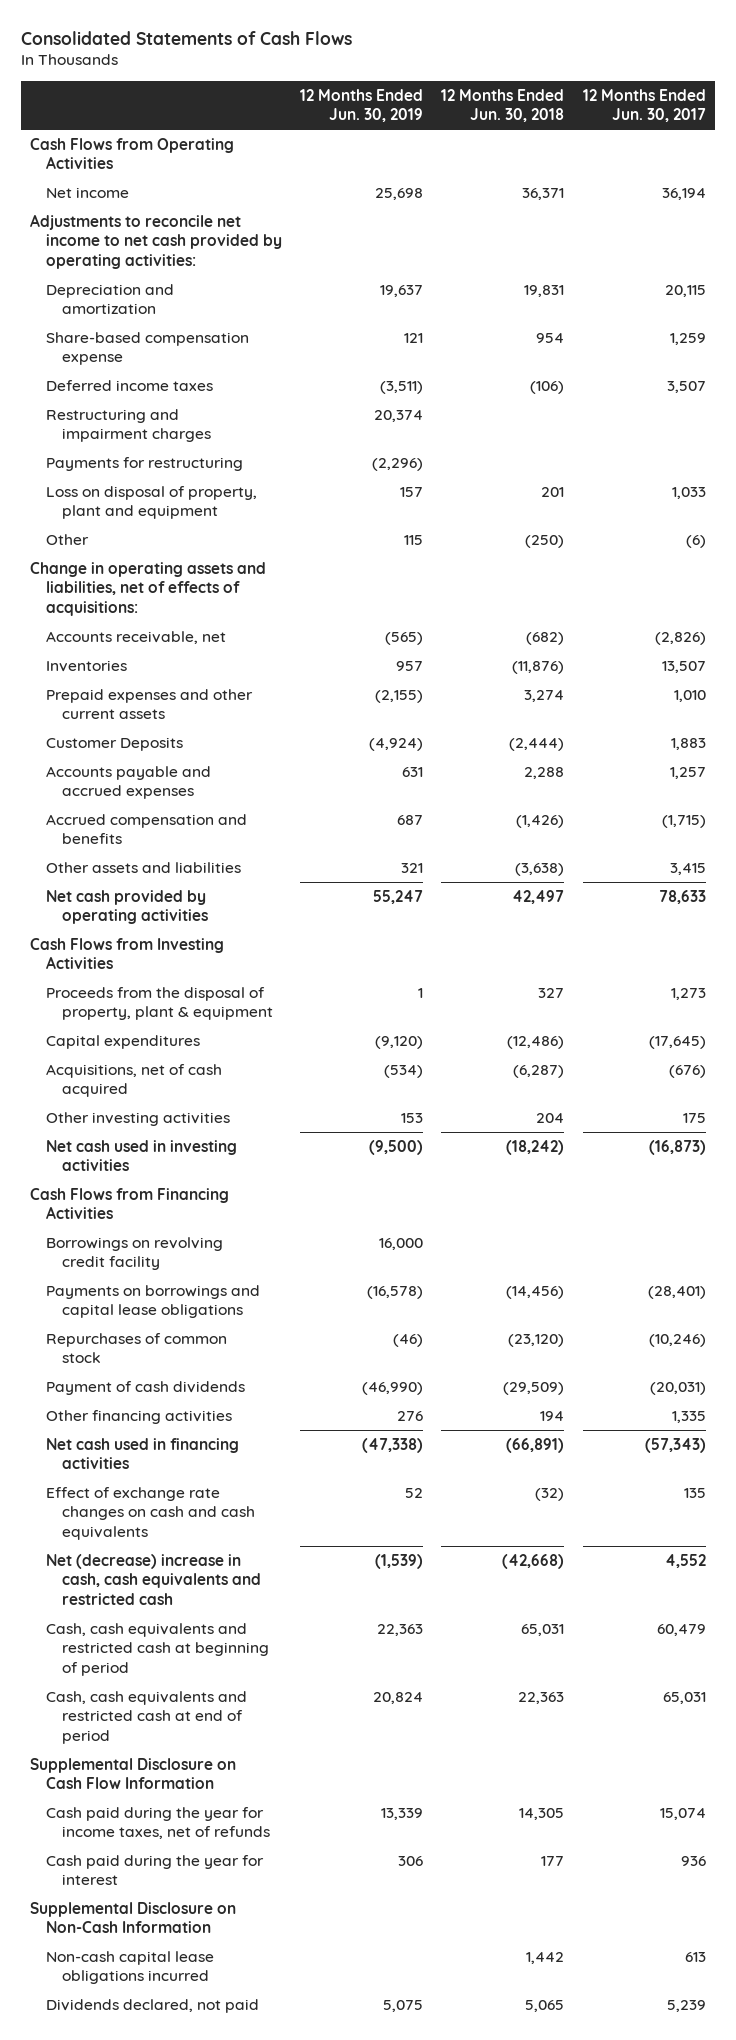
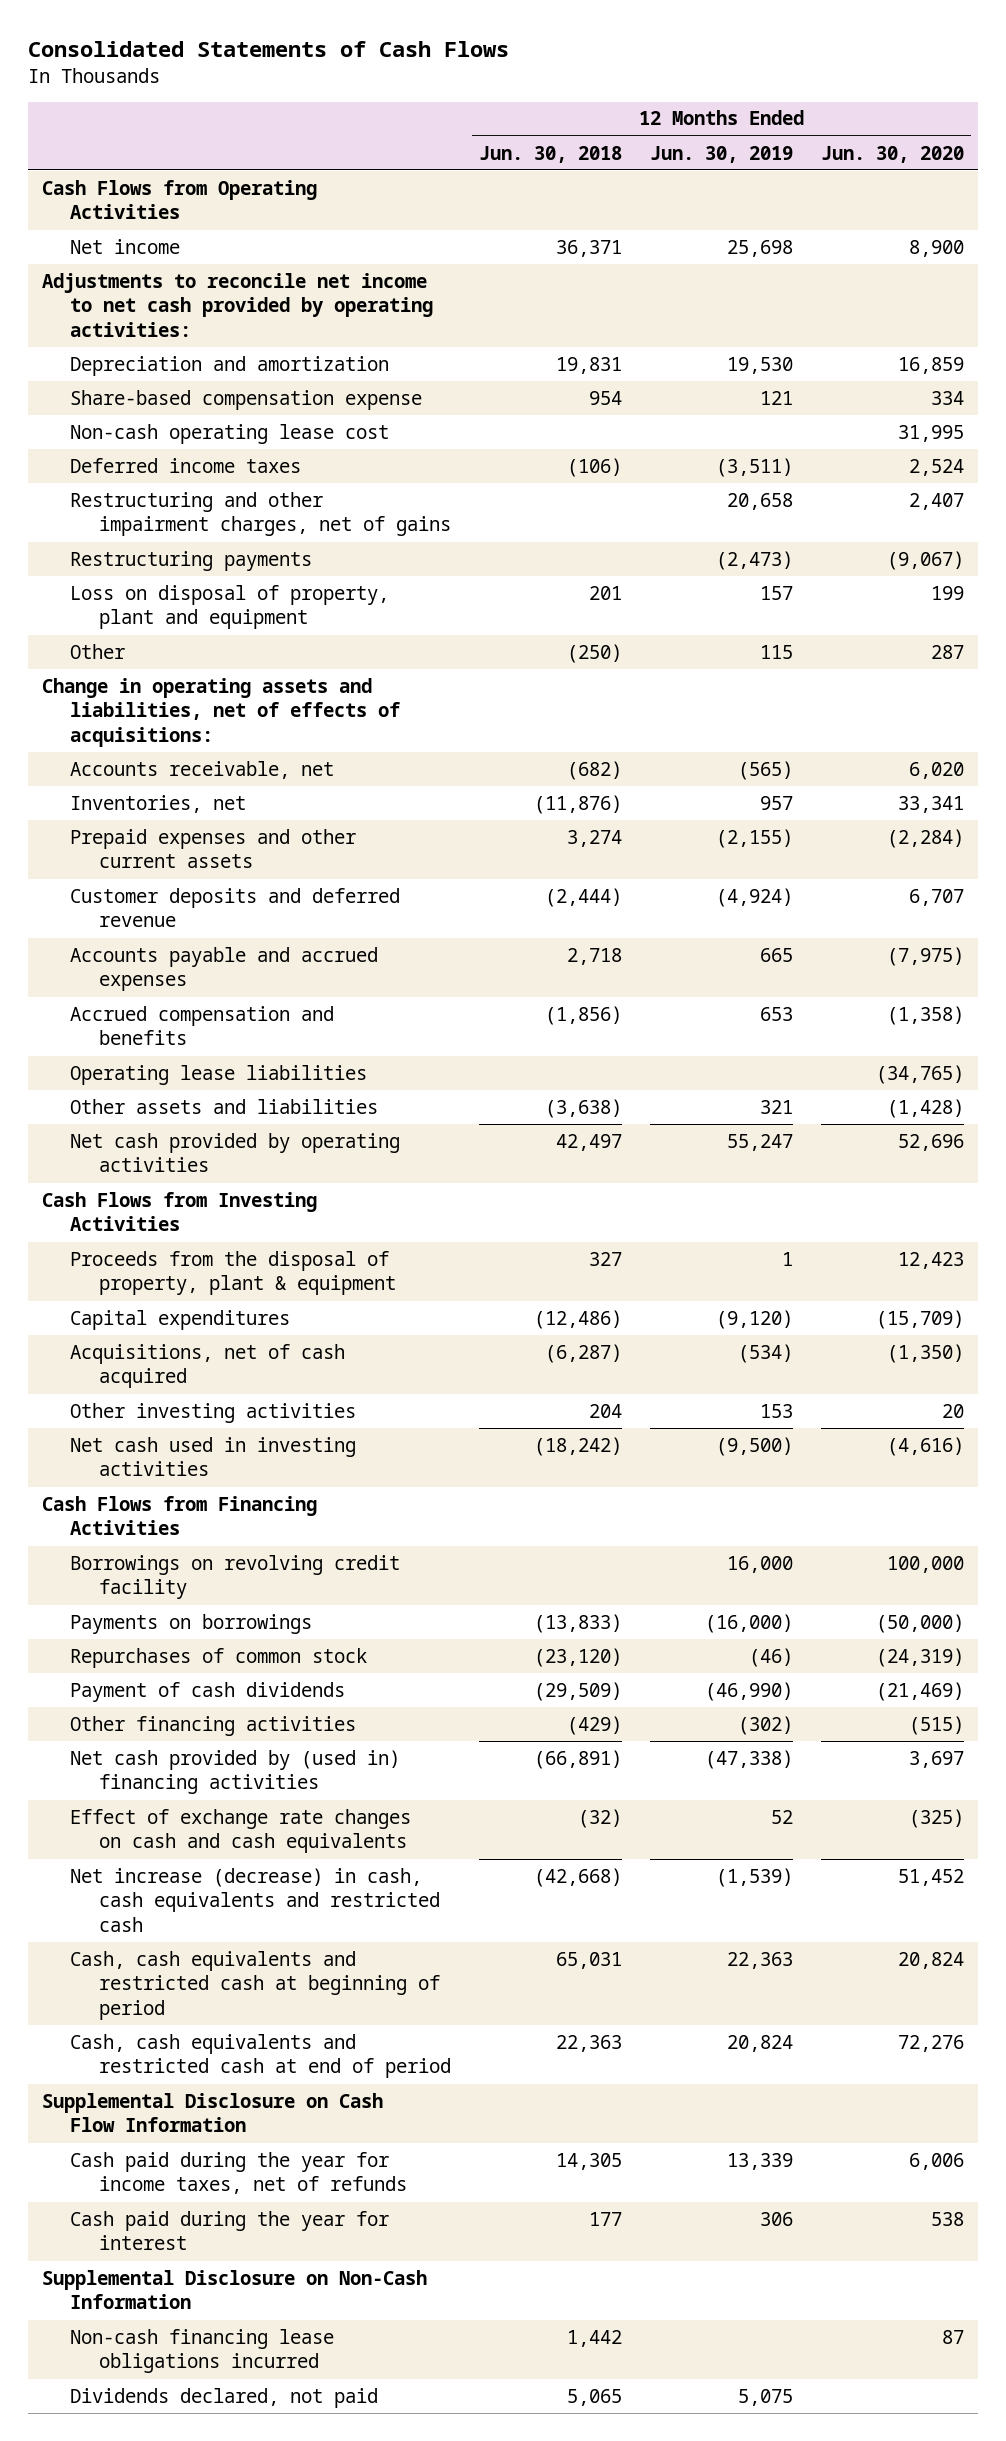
[582,88,706,123] 12 Months Ended Jun. 30, 2017 -> none
none -> [821,145,965,163] Jun. 30, 2020
[380,284,424,297] 19,637 -> [727,356,794,374] 19,530
none -> [70,423,390,444] Non-cash operating lease cost
[46,408,212,443] Restructuring and impairment charges -> [70,491,452,537] Restructuring and other impairment charges, net of gains
[374,409,424,422] 20,374 -> [727,492,794,510] 20,658
[46,456,244,471] Payments for restructuring -> [70,550,313,571] Restructuring payments
[372,457,424,471] (2,296) -> [716,550,794,570] (2,473)
[46,659,128,672] Inventories -> [70,794,247,813] Inventories, net
[46,736,184,751] Customer Deposits -> [70,887,401,928] Customer deposits and deferred revenue
[402,766,424,777] 631 -> [760,947,794,962] 665
[524,766,565,779] 2,288 -> [567,947,623,965] 2,718
[397,814,424,825] 687 -> [760,1006,794,1021] 653
[516,814,565,828] (1,426) -> [545,1005,623,1025] (1,856)
none -> [70,1064,368,1085] Operating lease liabilities
[46,1284,261,1319] Payments on borrowings and capital lease obligations -> [70,1613,313,1634] Payments on borrowings
[367,1285,424,1299] (16,578) -> [705,1613,794,1633] (16,000)
[506,1285,565,1299] (14,456) -> [534,1613,623,1633] (13,833)
[397,1410,424,1421] 276 -> [738,1715,794,1735] (302)
[540,1410,565,1421] 194 -> [567,1715,623,1735] (429)
[46,1437,240,1470] Net cash used in financing activities -> [70,1749,401,1795] Net cash provided by (used in) financing activities
[46,1553,262,1606] Net (decrease) increase in cash, cash equivalents and restricted cash -> [70,1867,441,1933] Net increase (decrease) in cash, cash equivalents and restricted cash
[46,1950,215,1985] Non-cash capital lease obligations incurred -> [70,2328,335,2374] Non-cash financing lease obligations incurred

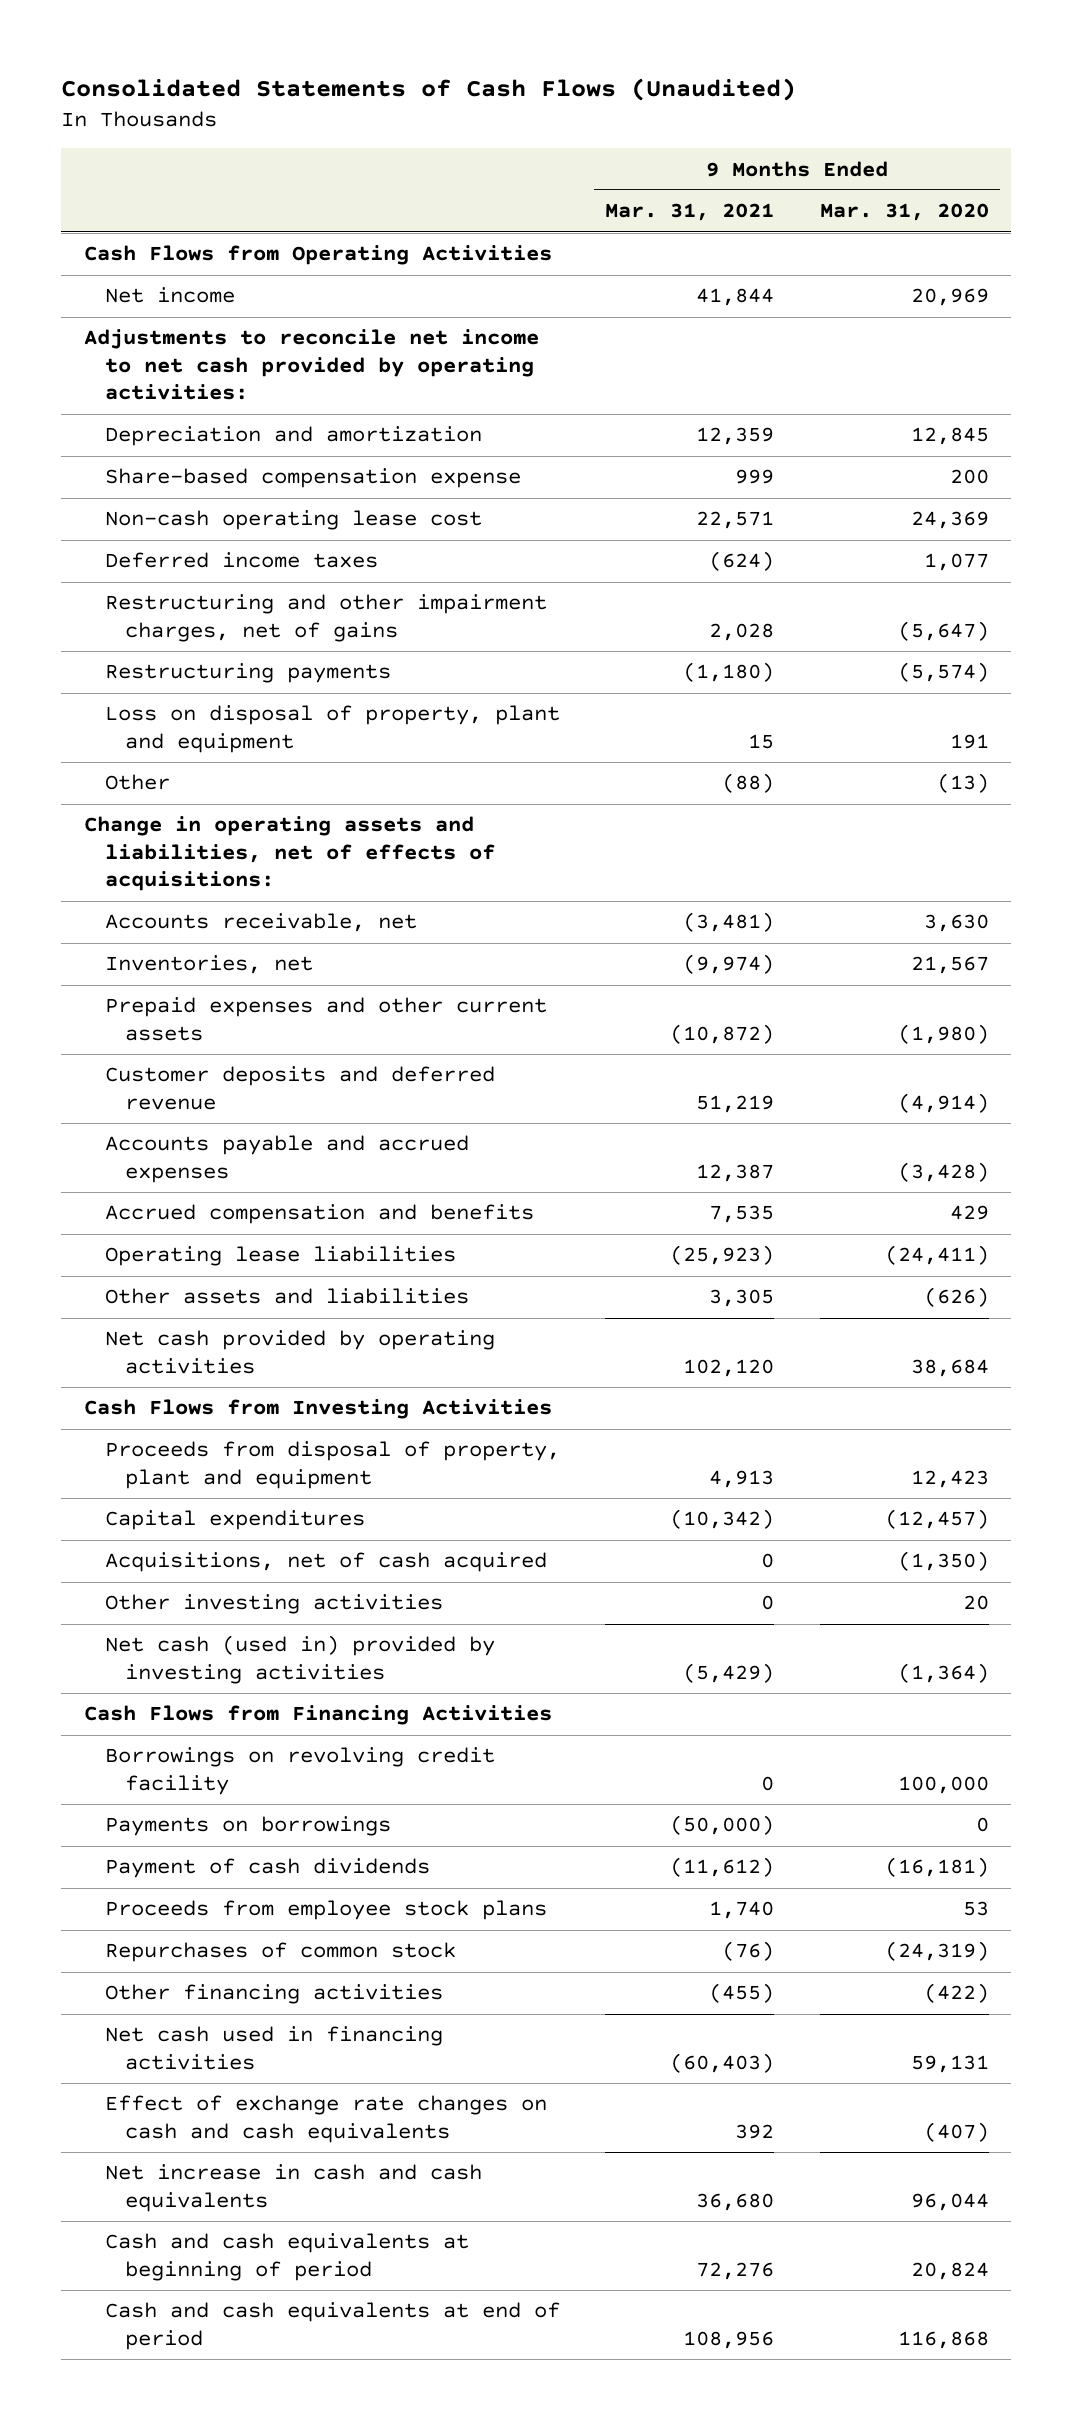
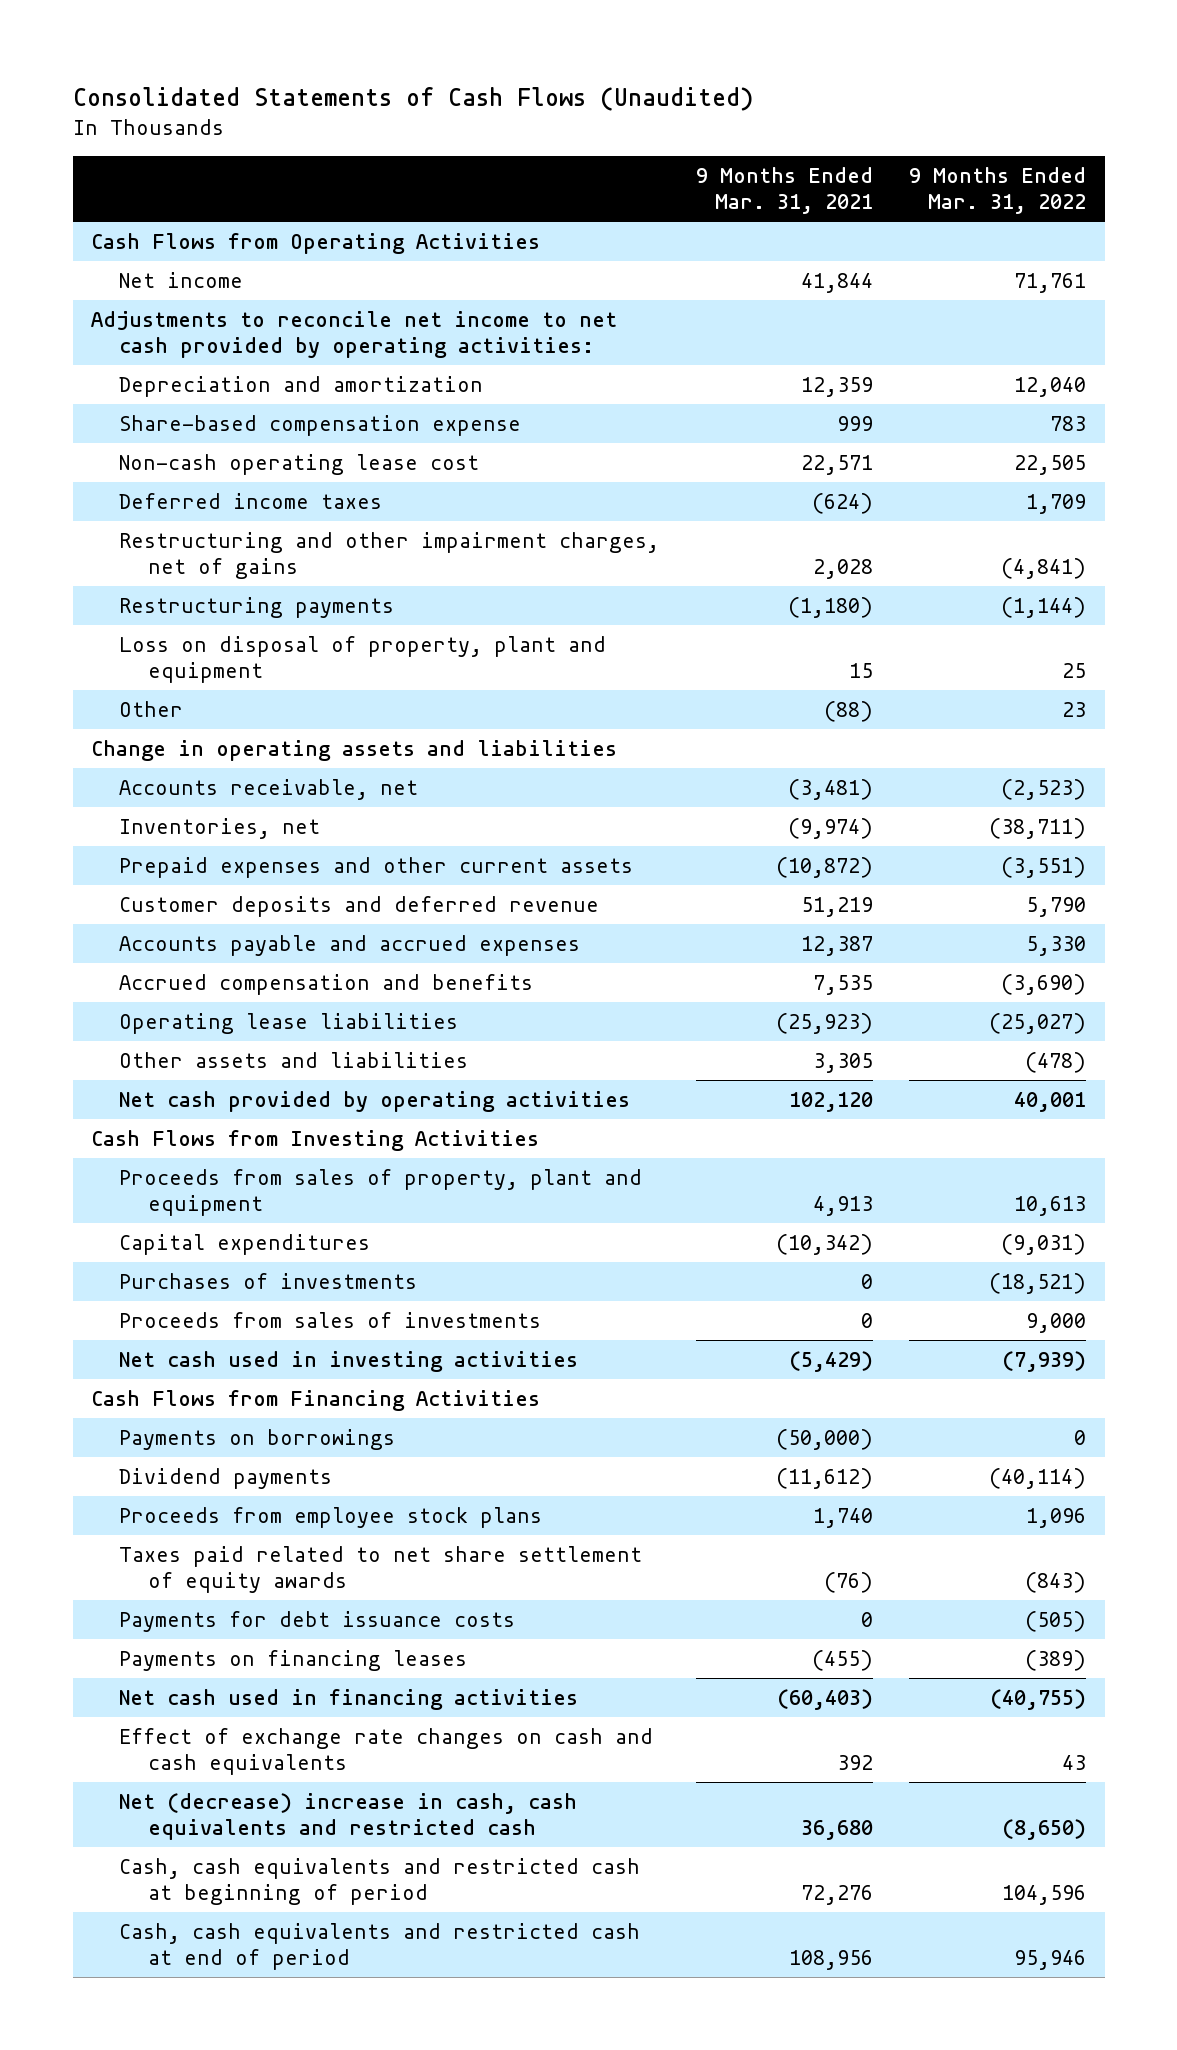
[819,203,989,222] Mar. 31, 2020 -> none
none -> [909,166,1087,215] 9 Months Ended Mar. 31, 2022
[84,816,495,892] Change in operating assets and liabilities, net of effects of acquisitions: -> [90,739,617,761] Change in operating assets and liabilities
[104,1441,560,1489] Proceeds from disposal of property, plant and equipment -> [119,1168,643,1217] Proceeds from sales of property, plant and equipment
[104,1552,547,1573] Acquisitions, net of cash acquired -> none
[104,1594,443,1615] Other investing activities -> none
none -> [119,1272,418,1289] Purchases of investments
none -> [119,1311,542,1328] Proceeds from sales of investments
[104,1635,495,1684] Net cash (used in) provided by investing activities -> [119,1350,579,1372] Net cash used in investing activities
[104,1747,495,1795] Borrowings on revolving credit facility -> none
[104,1858,430,1879] Payment of cash dividends -> [119,1467,333,1489] Dividend payments
[104,1942,456,1963] Repurchases of common stock -> none
none -> [119,1545,643,1594] Taxes paid related to net share settlement of equity awards
none -> [119,1610,516,1632] Payments for debt issuance costs
[104,1984,443,2005] Other financing activities -> [119,1649,468,1671] Payments on financing leases
[104,2164,482,2212] Net increase in cash and cash equivalents -> [119,1792,578,1841] Net (decrease) increase in cash, cash equivalents and restricted cash
[104,2233,469,2281] Cash and cash equivalents at beginning of period -> [119,1857,641,1906] Cash, cash equivalents and restricted cash at beginning of period
[104,2302,560,2350] Cash and cash equivalents at end of period -> [119,1922,641,1971] Cash, cash equivalents and restricted cash at end of period

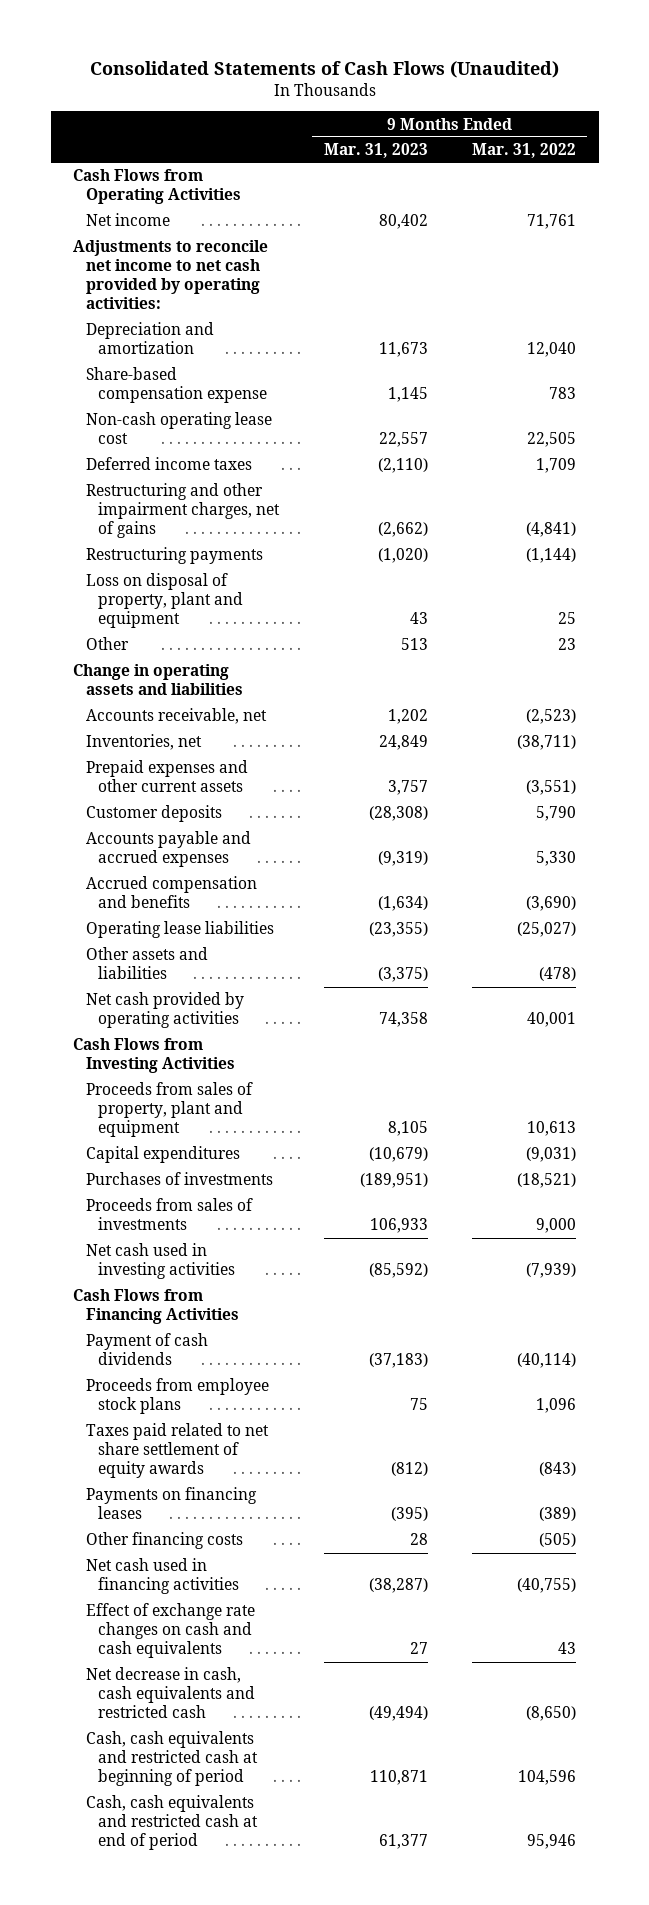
[695,166,873,215] 9 Months Ended Mar. 31, 2021 -> none
none -> [323,143,428,159] Mar. 31, 2023
[119,895,600,917] Customer deposits and deferred revenue -> [85,805,222,823] Customer deposits
[119,1428,396,1450] Payments on borrowings -> none
[119,1467,333,1489] Dividend payments -> [85,1333,208,1366] Payment of cash dividends
[119,1610,516,1632] Payments for debt issuance costs -> none
none -> [85,1532,243,1550] Other financing costs
[119,1792,578,1841] Net (decrease) increase in cash, cash equivalents and restricted cash -> [85,1667,255,1719] Net decrease in cash, cash equivalents and restricted cash

